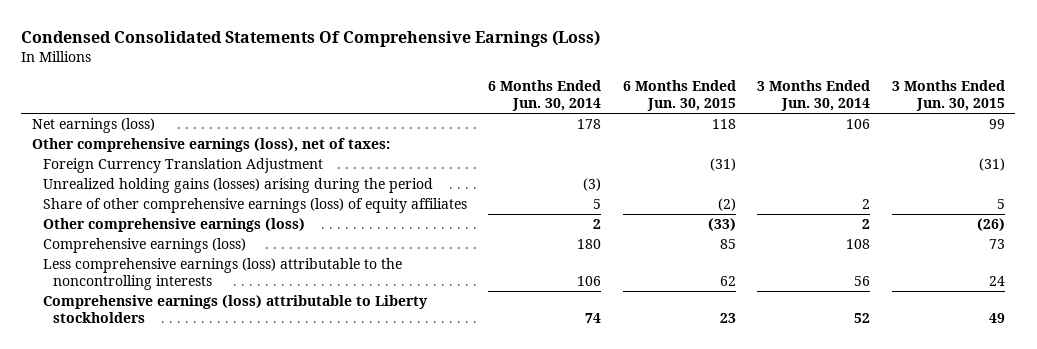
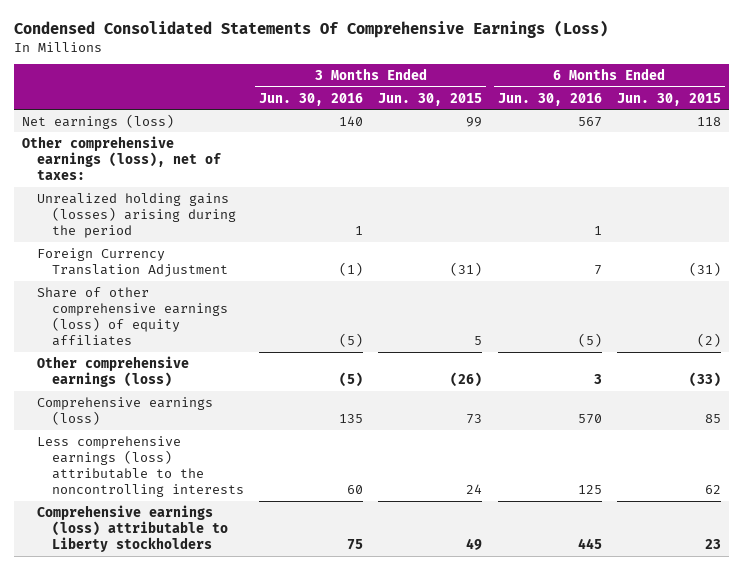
[488,80,602,112] 6 Months Ended Jun. 30, 2014 -> none
[757,80,871,112] 3 Months Ended Jun. 30, 2014 -> none
none -> [258,92,363,106] Jun. 30, 2016
none -> [497,92,602,106] Jun. 30, 2016
[42,158,323,174] Foreign Currency Translation Adjustment -> [36,247,228,277] Foreign Currency Translation Adjustment

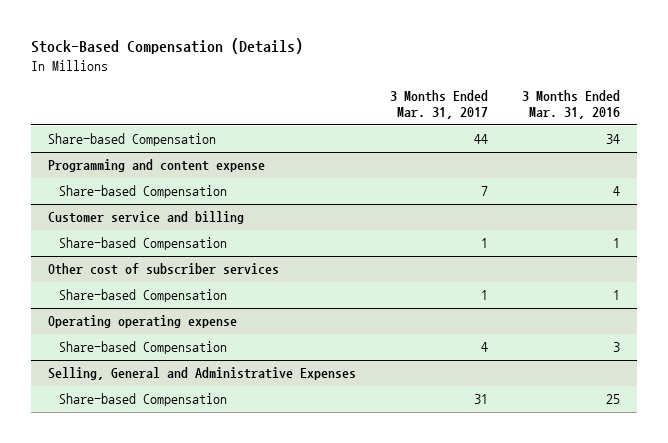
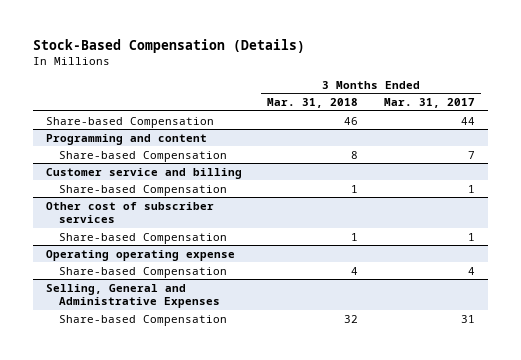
[522,90,621,120] 3 Months Ended Mar. 31, 2016 -> none
none -> [267,98,359,109] Mar. 31, 2018
[47,159,265,173] Programming and content expense -> [45,133,207,145] Programming and content

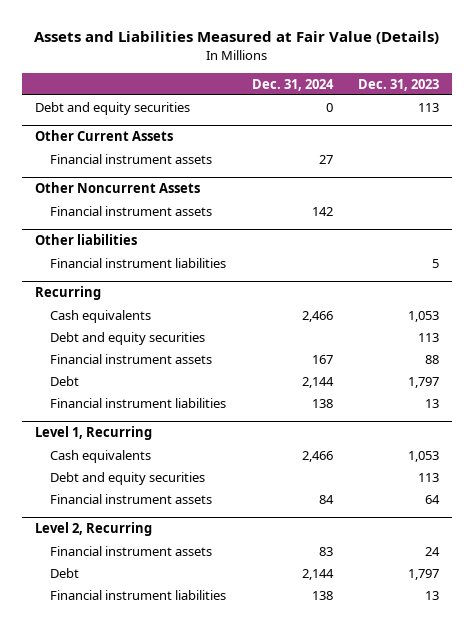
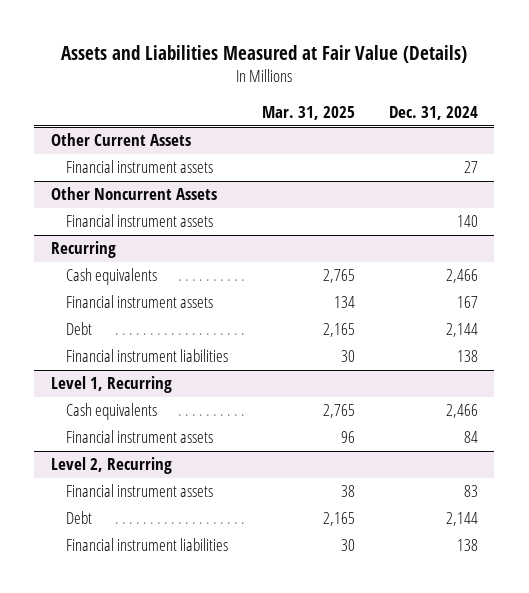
[358,78,440,91] Dec. 31, 2023 -> none
none -> [261,106,355,121] Mar. 31, 2025
[34,101,190,115] Debt and equity securities -> none
[34,234,137,246] Other liabilities -> none
[49,257,226,268] Financial instrument liabilities -> none
[311,206,333,216] 142 -> [456,215,478,228] 140
[49,331,205,345] Debt and equity securities -> none
[49,471,205,485] Debt and equity securities -> none

